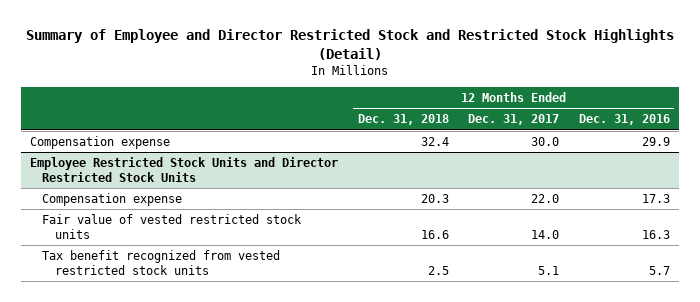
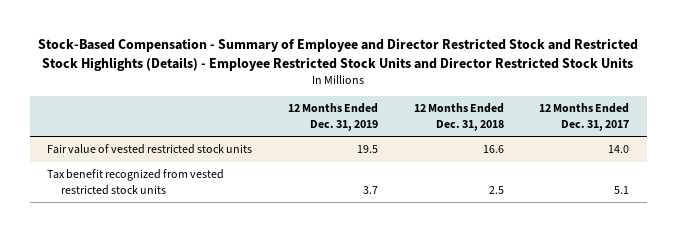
[25,28,674,60] Summary of Employee and Director Restricted Stock and Restricted Stock Highlights (Detail) -> [38,37,639,71] Stock-Based Compensation - Summary of Employee and Director Restricted Stock and Restricted Stock Highlights (Details) - Employee Restricted Stock Units and Director Restricted Stock Units
[578,114,670,126] Dec. 31, 2016 -> none
none -> [288,103,379,132] 12 Months Ended Dec. 31, 2019
[30,136,171,150] Compensation expense -> none
[30,157,339,183] Employee Restricted Stock Units and Director Restricted Stock Units -> none
[42,193,183,207] Compensation expense -> none

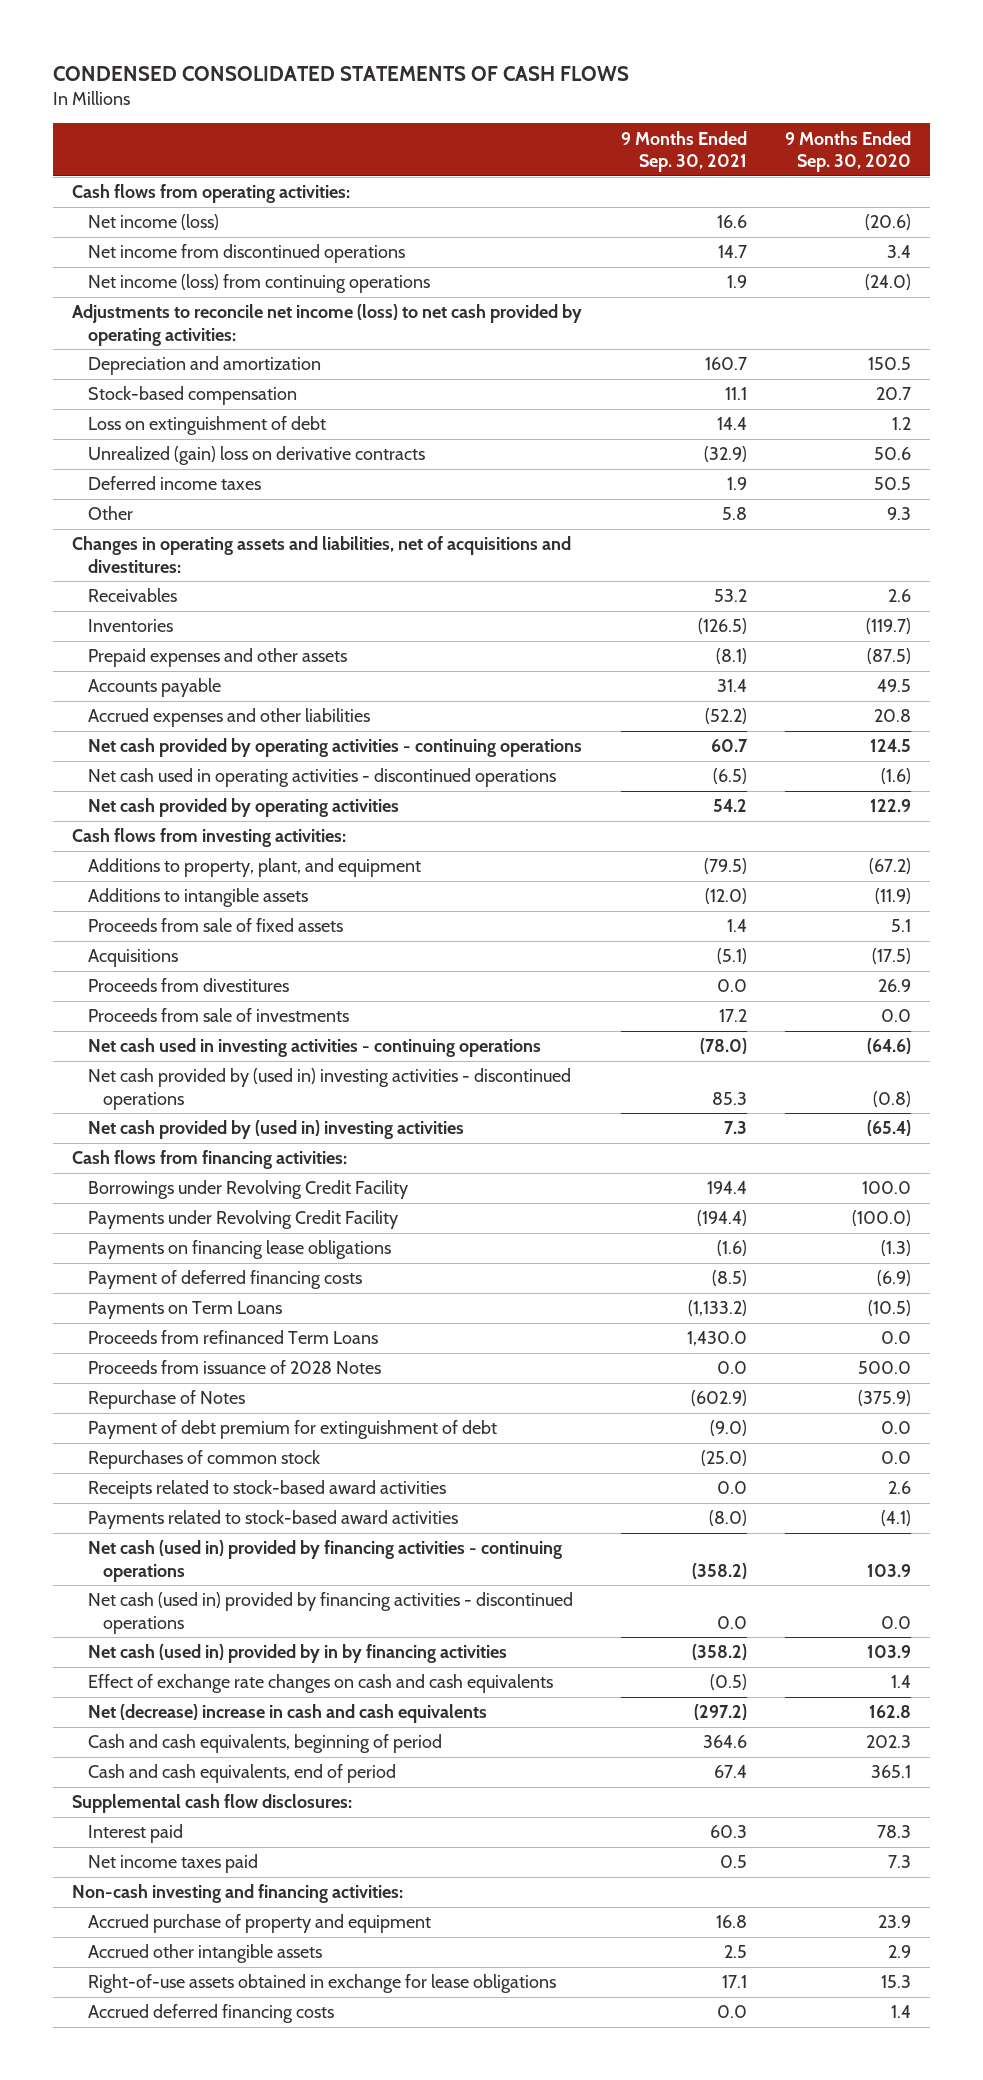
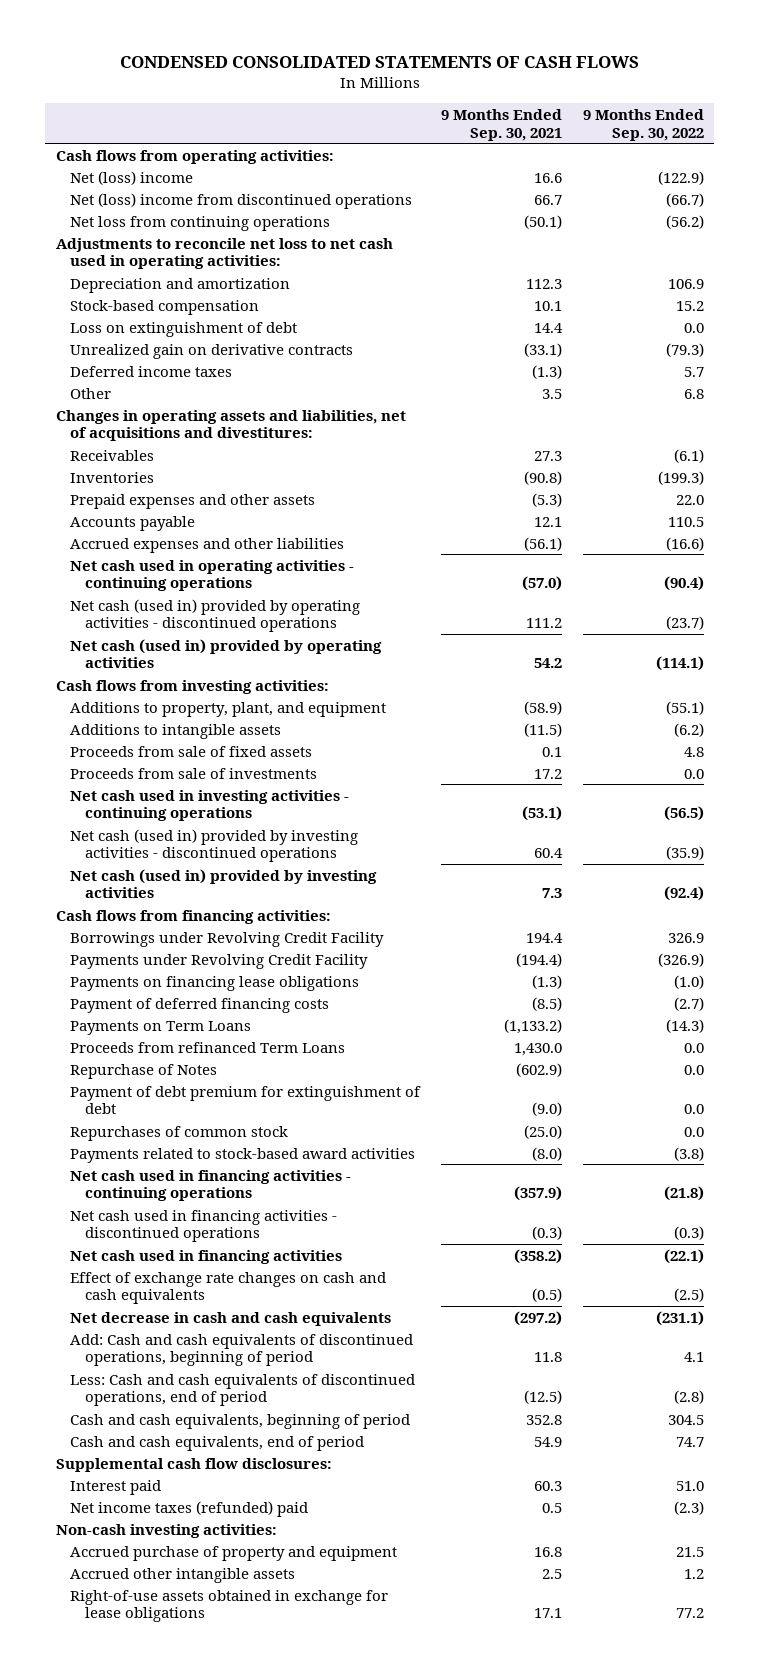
[785,130,912,173] 9 Months Ended Sep. 30, 2020 -> none
none -> [582,108,704,141] 9 Months Ended Sep. 30, 2022
[87,214,219,231] Net income (loss) -> [70,170,194,185] Net (loss) income
[87,244,405,264] Net income from discontinued operations -> [70,192,413,209] Net (loss) income from discontinued operations
[717,245,747,259] 14.7 -> [534,194,563,205] 66.7
[87,274,430,294] Net income (loss) from continuing operations -> [70,215,331,231] Net loss from continuing operations
[726,275,747,289] 1.9 -> [524,214,563,229] (50.1)
[72,304,583,346] Adjustments to reconcile net income (loss) to net cash provided by operating activities: -> [55,237,393,270] Adjustments to reconcile net loss to net cash used in operating activities:
[704,357,747,371] 160.7 -> [526,278,563,289] 112.3
[724,387,747,401] 11.1 -> [534,300,563,311] 10.1
[87,446,425,466] Unrealized (gain) loss on derivative contracts -> [70,343,354,359] Unrealized gain on derivative contracts
[703,446,747,463] (32.9) -> [524,342,563,357] (33.1)
[726,477,747,491] 1.9 -> [532,364,563,379] (1.3)
[721,507,747,521] 5.8 -> [542,388,563,399] 3.5
[713,589,747,603] 53.2 -> [534,450,563,461] 27.3
[697,618,747,635] (126.5) -> [524,470,563,485] (90.8)
[715,648,747,665] (8.1) -> [532,492,563,507] (5.3)
[716,679,747,693] 31.4 -> [534,516,563,527] 12.1
[704,708,747,725] (52.2) -> [524,536,563,551] (56.1)
[87,738,582,758] Net cash provided by operating activities - continuing operations -> [70,559,355,592] Net cash used in operating activities - continuing operations
[710,739,748,753] 60.7 -> [522,576,563,592] (57.0)
[87,768,556,788] Net cash used in operating activities - discontinued operations -> [70,598,361,633] Net cash (used in) provided by operating activities - discontinued operations
[712,768,747,785] (6.5) -> [526,618,563,629] 111.2
[87,798,399,818] Net cash provided by operating activities -> [70,638,383,669] Net cash (used in) provided by operating activities
[87,949,178,968] Acquisitions -> none
[87,978,289,993] Proceeds from divestitures -> none
[703,858,747,875] (79.5) -> [524,700,563,715] (58.9)
[704,888,747,905] (12.0) -> [524,722,563,737] (11.5)
[726,919,747,933] 1.4 -> [542,746,563,757] 0.1
[699,1038,747,1055] (78.0) -> [522,806,563,822] (53.1)
[87,1068,571,1110] Net cash provided by (used in) investing activities - discontinued operations -> [70,828,359,863] Net cash (used in) provided by investing activities - discontinued operations
[711,1091,747,1105] 85.3 -> [534,848,564,859] 60.4
[87,1120,464,1140] Net cash provided by (used in) investing activities -> [70,868,378,899] Net cash (used in) provided by investing activities
[716,1240,747,1257] (1.6) -> [532,974,563,989] (1.3)
[87,1360,381,1375] Proceeds from issuance of 2028 Notes -> none
[87,1480,446,1500] Receipts related to stock-based award activities -> none
[87,1540,562,1582] Net cash (used in) provided by financing activities - continuing operations -> [70,1169,352,1202] Net cash used in financing activities - continuing operations
[691,1562,747,1579] (358.2) -> [514,1186,563,1202] (357.9)
[87,1592,573,1634] Net cash (used in) provided by financing activities - discontinued operations -> [70,1209,338,1243] Net cash used in financing activities - discontinued operations
[716,1615,747,1629] 0.0 -> [532,1226,563,1241] (0.3)
[87,1644,507,1664] Net cash (used in) provided by in by financing activities -> [70,1249,343,1264] Net cash used in financing activities
[87,1704,487,1724] Net (decrease) increase in cash and cash equivalents -> [70,1311,392,1326] Net decrease in cash and cash equivalents
none -> [70,1333,414,1367] Add: Cash and cash equivalents of discontinued operations, beginning of period
none -> [70,1373,416,1407] Less: Cash and cash equivalents of discontinued operations, end of period
[702,1735,747,1749] 364.6 -> [526,1414,563,1425] 352.8
[713,1765,747,1779] 67.4 -> [534,1436,563,1447] 54.9
[87,1854,258,1874] Net income taxes paid -> [70,1500,309,1517] Net income taxes (refunded) paid
[72,1884,404,1904] Non-cash investing and financing activities: -> [55,1523,277,1538] Non-cash investing activities:
[87,2004,334,2024] Accrued deferred financing costs -> none

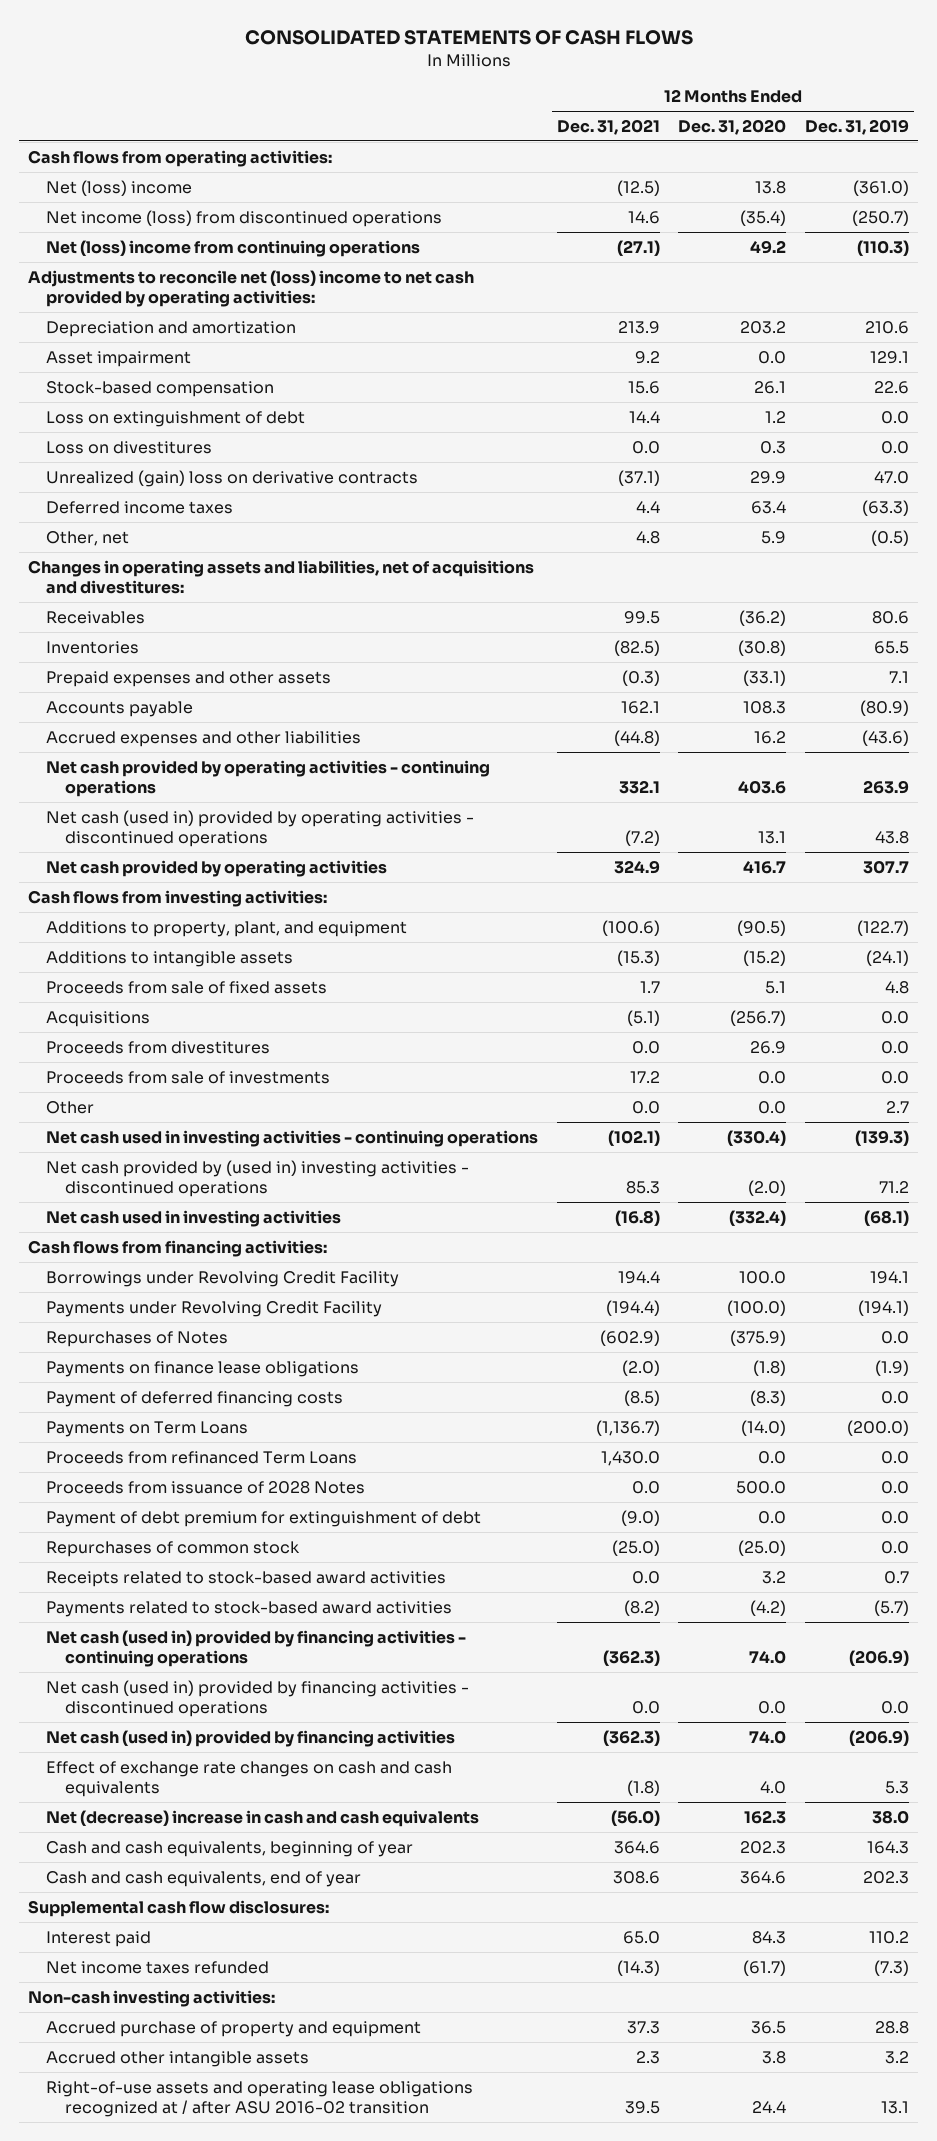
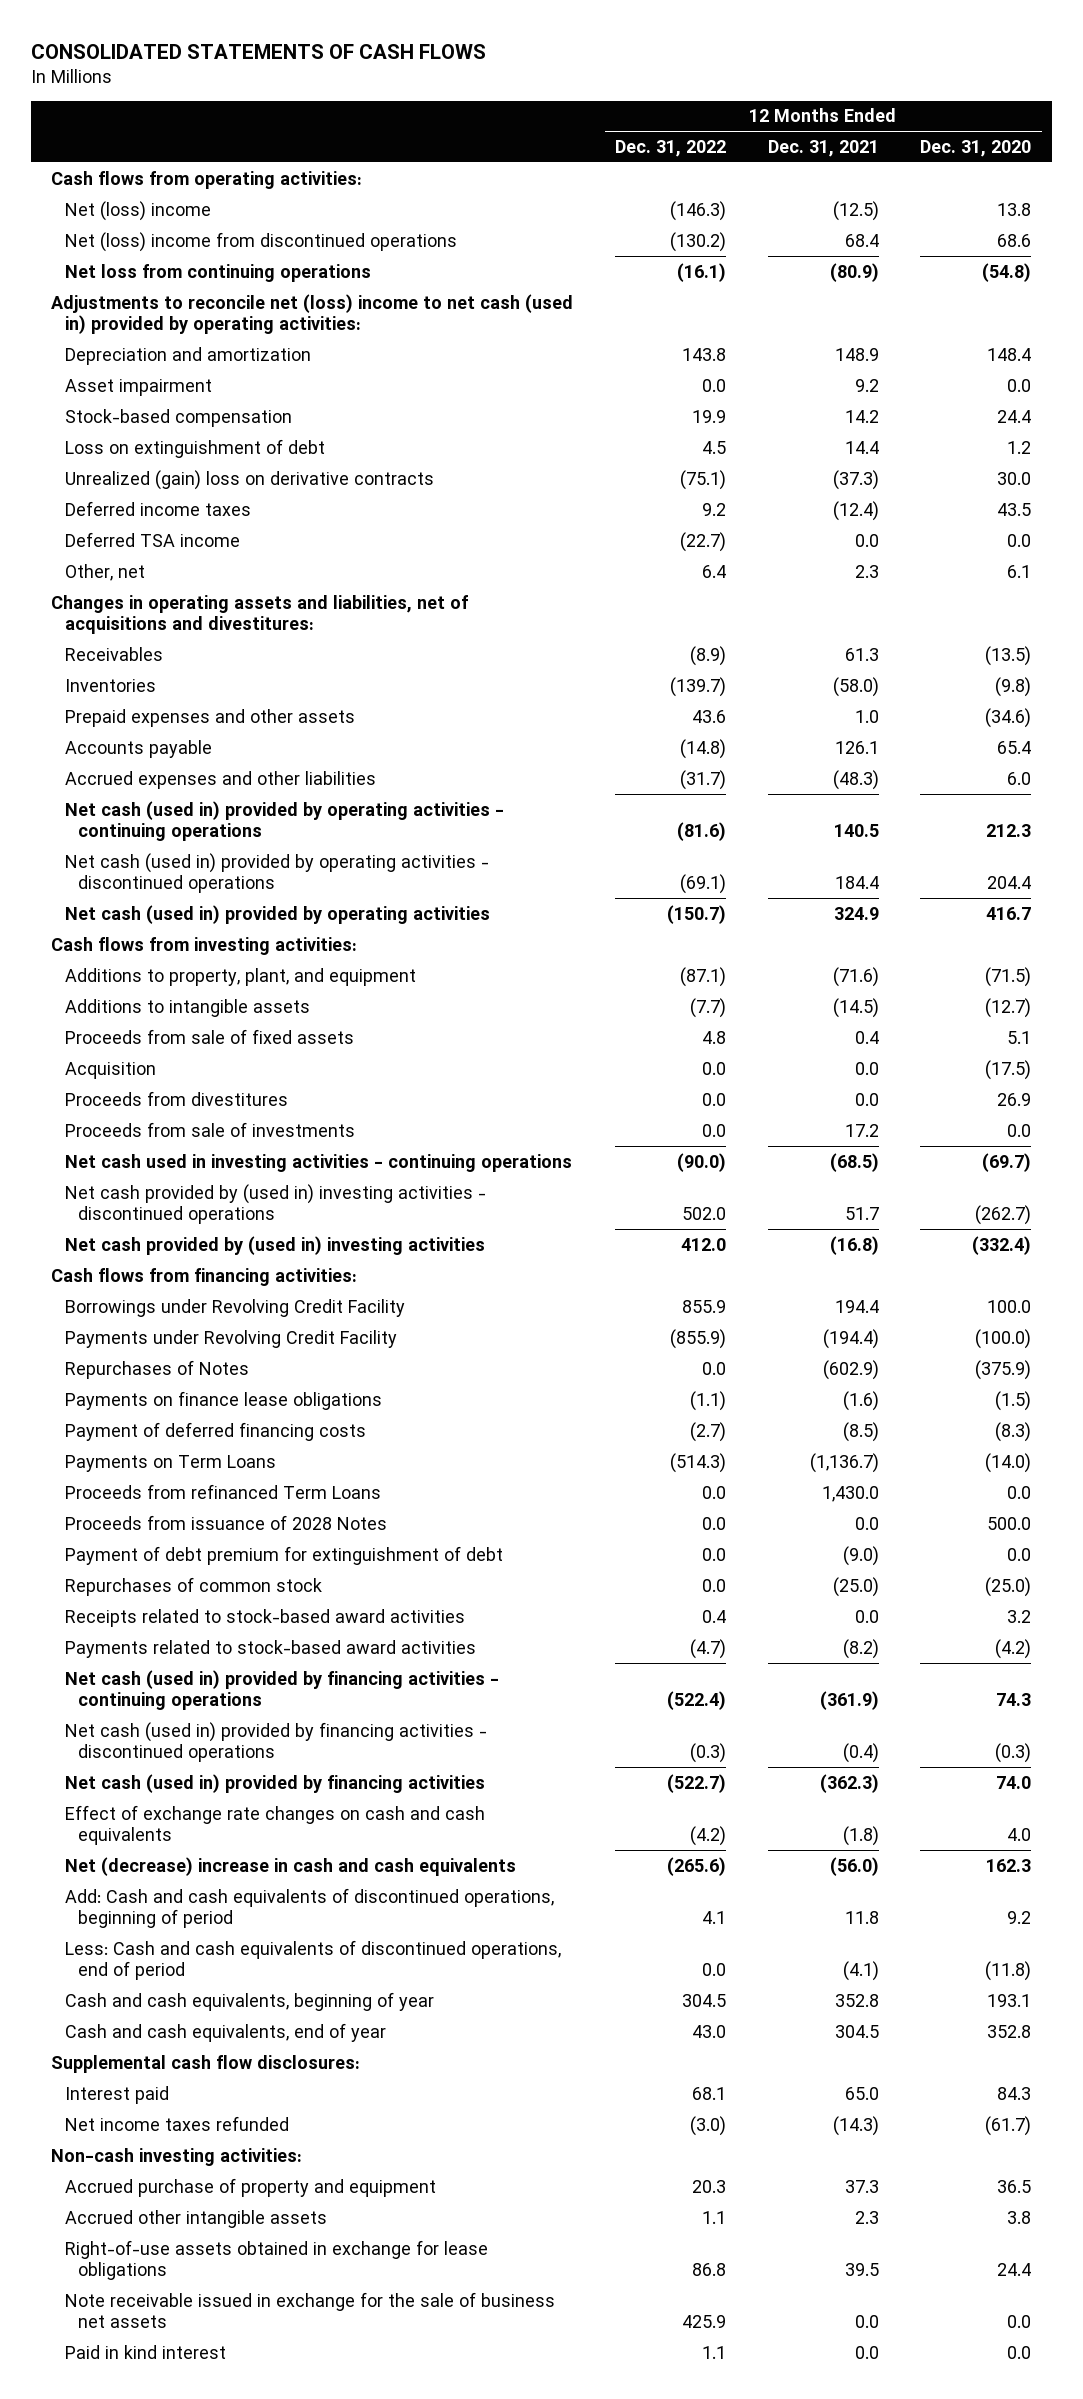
[804,118,909,135] Dec. 31, 2019 -> none
none -> [615,139,727,157] Dec. 31, 2022
[46,209,443,227] Net income (loss) from discontinued operations -> [64,231,457,252] Net (loss) income from discontinued operations
[627,210,660,224] 14.6 -> [844,233,879,247] 68.4
[740,209,787,226] (35.4) -> [997,233,1032,247] 68.6
[46,239,421,257] Net (loss) income from continuing operations -> [64,263,371,282] Net loss from continuing operations
[616,239,660,256] (27.1) -> [829,262,879,282] (80.9)
[750,239,787,254] 49.2 -> [982,262,1032,282] (54.8)
[28,269,475,308] Adjustments to reconcile net (loss) income to net cash provided by operating activities: -> [51,293,574,334] Adjustments to reconcile net (loss) income to net cash (used in) provided by operating activities:
[617,320,660,334] 213.9 -> [834,347,879,361] 148.9
[740,320,787,334] 203.2 -> [987,347,1032,361] 148.4
[627,380,660,394] 15.6 -> [844,409,879,423] 14.2
[754,380,787,394] 26.1 -> [997,409,1032,423] 24.4
[46,440,213,454] Loss on divestitures -> none
[617,469,660,486] (37.1) -> [832,469,879,490] (37.3)
[750,470,787,484] 29.9 -> [997,471,1032,485] 30.0
[635,500,660,513] 4.4 -> [832,500,879,521] (12.4)
[751,500,787,514] 63.4 -> [997,502,1032,516] 43.5
none -> [64,531,240,547] Deferred TSA income
[635,530,660,544] 4.8 -> [854,564,879,578] 2.3
[761,530,787,544] 5.9 -> [1007,564,1032,578] 6.1
[623,610,660,624] 99.5 -> [844,647,879,661] 61.3
[739,609,787,626] (36.2) -> [985,645,1032,666] (13.5)
[613,639,660,656] (82.5) -> [832,676,879,697] (58.0)
[738,639,787,656] (30.8) -> [995,676,1032,697] (9.8)
[621,669,660,686] (0.3) -> [854,709,879,723] 1.0
[743,669,787,686] (33.1) -> [985,707,1032,728] (34.6)
[620,700,660,714] 162.1 -> [834,740,879,754] 126.1
[743,700,787,714] 108.3 -> [997,740,1032,754] 65.4
[613,729,660,746] (44.8) -> [832,769,879,790] (48.3)
[754,730,787,744] 16.2 -> [1007,771,1032,785] 6.0
[46,759,491,798] Net cash provided by operating activities - continuing operations -> [64,800,504,841] Net cash (used in) provided by operating activities - continuing operations
[618,780,660,795] 332.1 -> [833,823,879,837] 140.5
[738,780,787,795] 403.6 -> [986,823,1032,837] 212.3
[624,830,660,847] (7.2) -> [834,875,879,889] 184.4
[758,831,787,845] 13.1 -> [987,875,1032,889] 204.4
[46,859,388,877] Net cash provided by operating activities -> [64,904,490,924] Net cash (used in) provided by operating activities
[601,919,660,936] (100.6) -> [832,966,879,987] (71.6)
[737,919,787,936] (90.5) -> [985,966,1032,987] (71.5)
[616,949,660,966] (15.3) -> [832,997,879,1018] (14.5)
[743,949,787,966] (15.2) -> [985,997,1032,1018] (12.7)
[639,980,660,993] 1.7 -> [854,1030,879,1044] 0.4
[46,1010,151,1027] Acquisitions -> [64,1061,156,1079] Acquisition
[626,1009,660,1026] (5.1) -> [854,1061,879,1075] 0.0
[730,1009,787,1026] (256.7) -> [985,1059,1032,1080] (17.5)
[46,1100,95,1114] Other -> none
[607,1129,660,1146] (102.1) -> [829,1152,879,1172] (68.5)
[727,1129,787,1146] (330.4) -> [982,1152,1032,1172] (69.7)
[625,1181,660,1195] 85.3 -> [844,1206,879,1220] 51.7
[748,1180,787,1197] (2.0) -> [975,1204,1032,1225] (262.7)
[46,1209,342,1227] Net cash used in investing activities -> [64,1235,485,1255] Net cash provided by (used in) investing activities
[621,1359,660,1376] (2.0) -> [842,1390,879,1411] (1.6)
[753,1359,787,1376] (1.8) -> [995,1390,1032,1411] (1.5)
[602,1650,660,1667] (362.3) -> [819,1690,879,1710] (361.9)
[749,1650,787,1665] 74.0 -> [996,1692,1032,1706] 74.3
[631,1701,660,1715] 0.0 -> [842,1742,879,1763] (0.4)
[758,1701,787,1715] 0.0 -> [995,1742,1032,1763] (0.3)
none -> [64,1887,554,1928] Add: Cash and cash equivalents of discontinued operations, beginning of period
none -> [64,1939,561,1980] Less: Cash and cash equivalents of discontinued operations, end of period
[613,1840,660,1854] 364.6 -> [834,1993,879,2007] 352.8
[740,1840,787,1854] 202.3 -> [987,1993,1032,2007] 193.1
[612,1870,660,1884] 308.6 -> [834,2024,879,2038] 304.5
[740,1870,787,1884] 364.6 -> [987,2024,1032,2038] 352.8
[46,2080,474,2118] Right-of-use assets and operating lease obligations recognized at / after ASU 2016-02 transition -> [64,2239,488,2280] Right-of-use assets obtained in exchange for lease obligations
none -> [64,2291,555,2328] Note receivable issued in exchange for the sale of business net assets
none -> [64,2344,226,2359] Paid in kind interest

